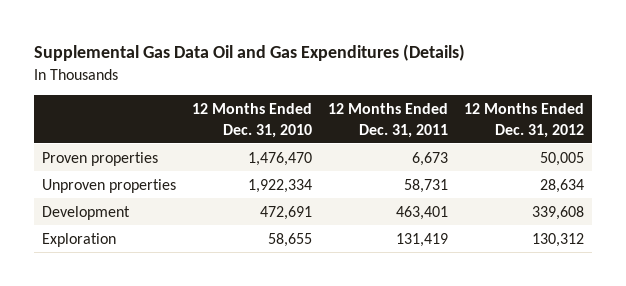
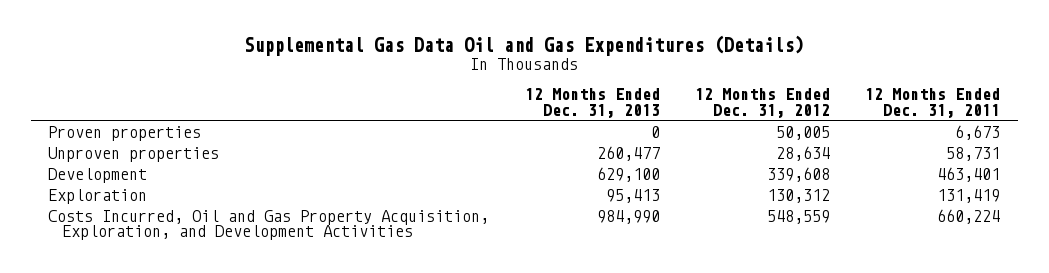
[191,103,312,138] 12 Months Ended Dec. 31, 2010 -> none
none -> [524,88,660,118] 12 Months Ended Dec. 31, 2013
none -> [48,209,490,241] Costs Incurred, Oil and Gas Property Acquisition, Exploration, and Development Activities

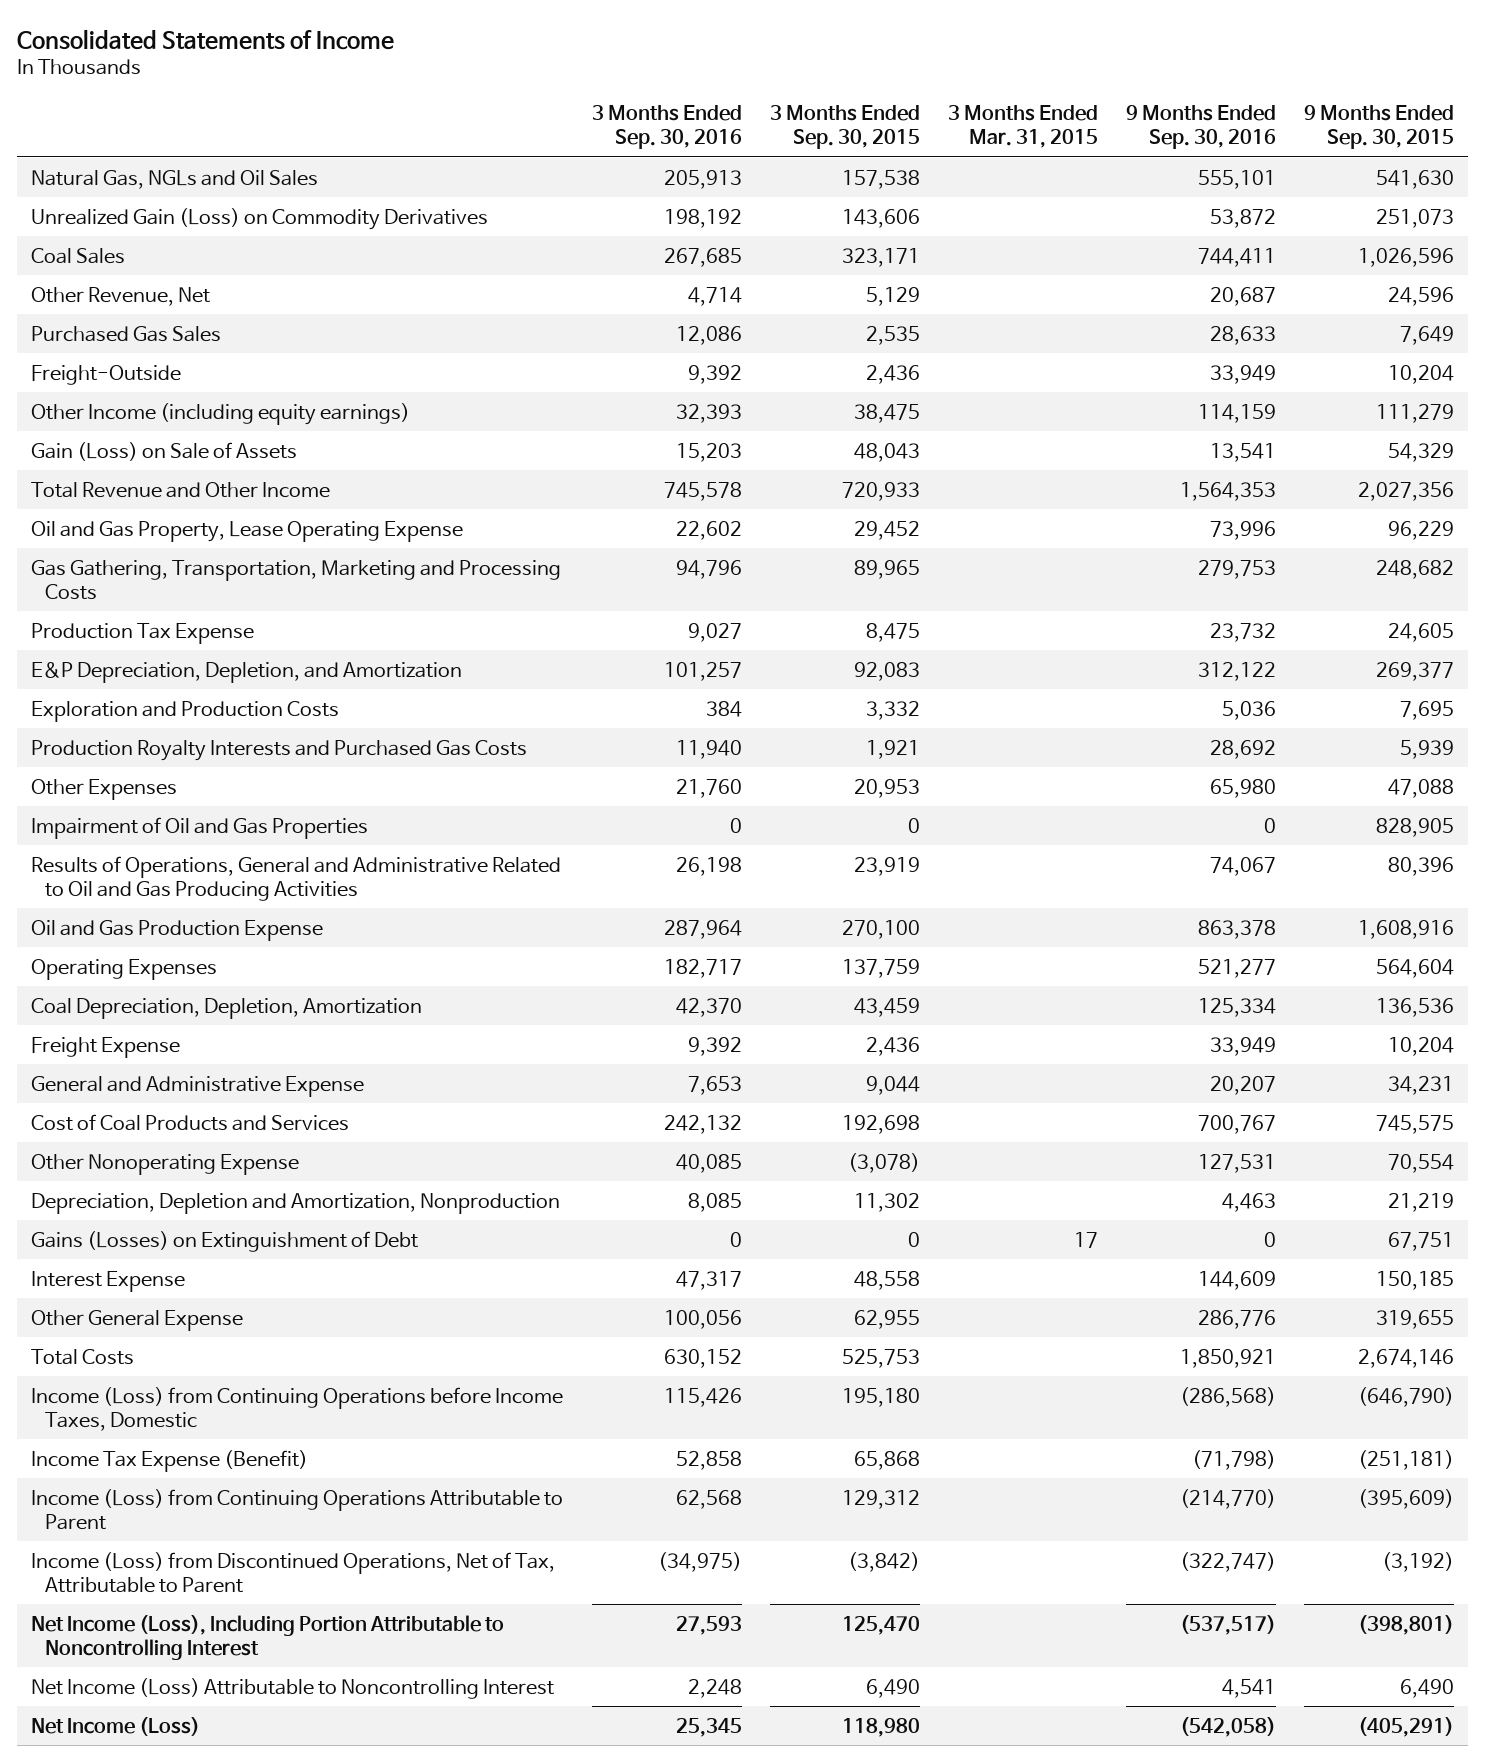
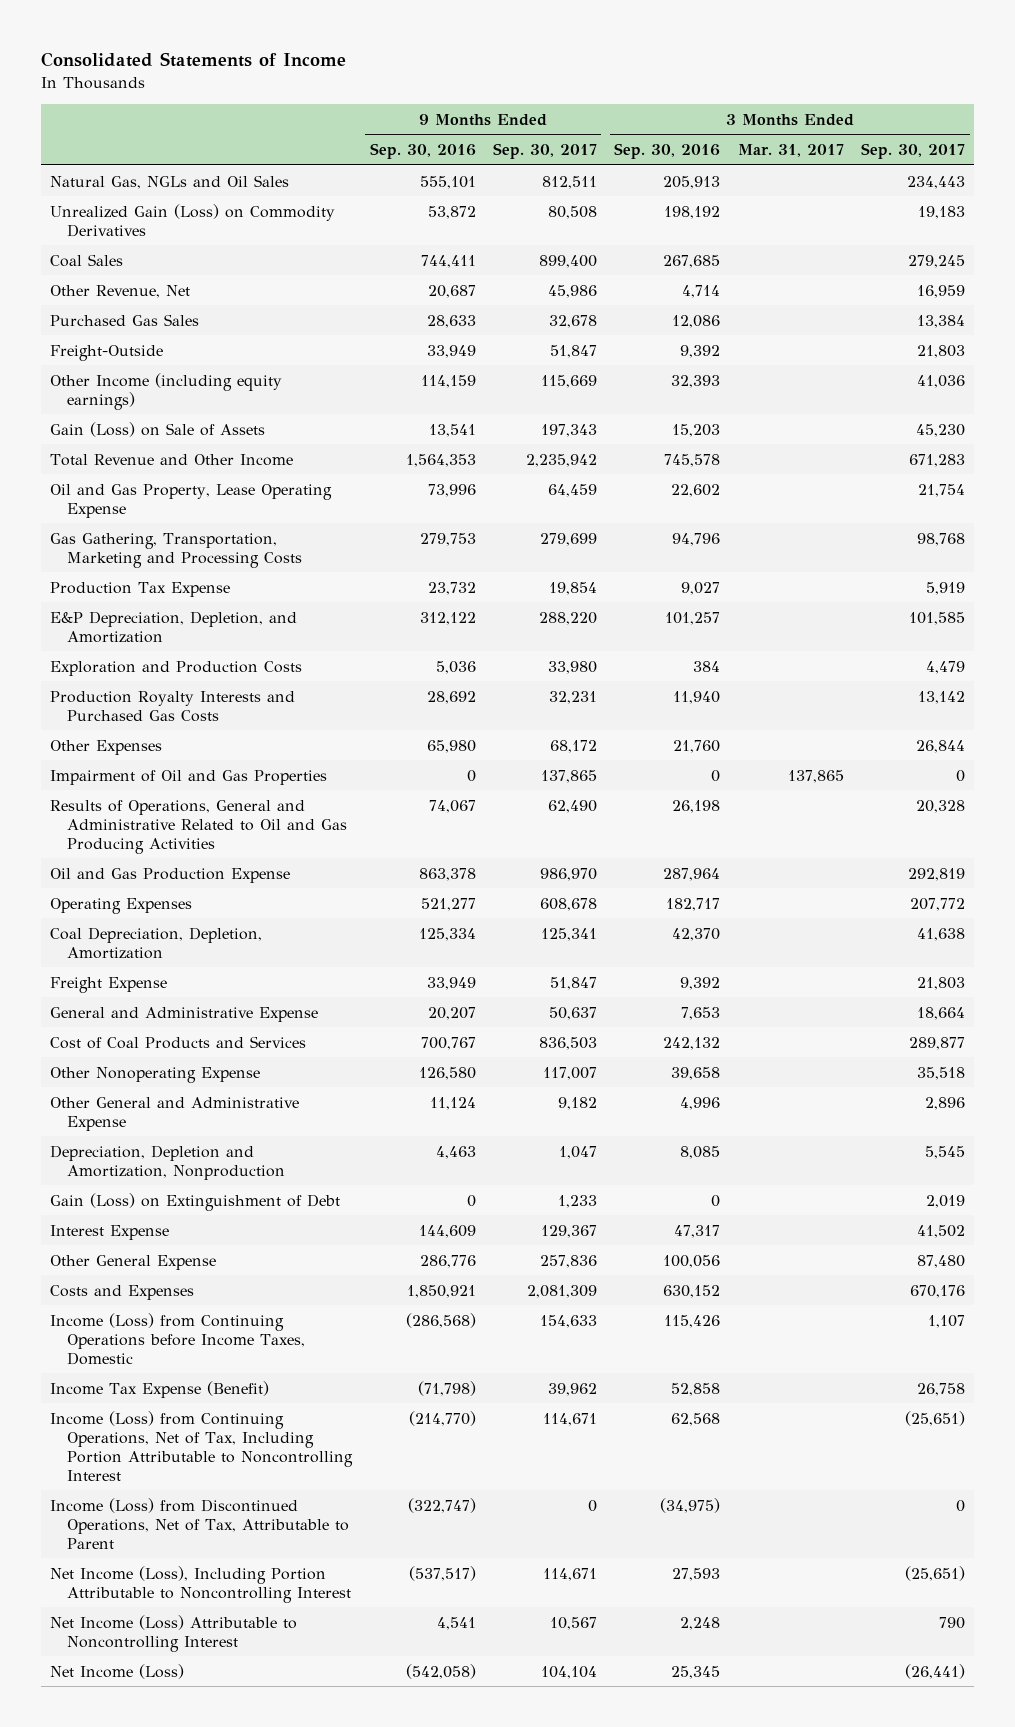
[769,105,920,150] 3 Months Ended Sep. 30, 2015 -> none
[947,105,1098,149] 3 Months Ended Mar. 31, 2015 -> none
[1304,105,1455,150] 9 Months Ended Sep. 30, 2015 -> none
none -> [492,142,597,159] Sep. 30, 2017
none -> [737,143,844,157] Mar. 31, 2017
none -> [861,142,966,159] Sep. 30, 2017
[675,1153,742,1173] 40,085 -> [671,1066,721,1080] 39,658
[1198,1153,1277,1173] 127,531 -> [418,1066,476,1080] 126,580
none -> [50,1096,300,1131] Other General and Administrative Expense
[31,1230,419,1252] Gains (Losses) on Extinguishment of Debt -> [50,1192,341,1211] Gain (Loss) on Extinguishment of Debt
[31,1348,135,1365] Total Costs -> [50,1284,195,1300] Costs and Expenses
[31,1488,564,1530] Income (Loss) from Continuing Operations Attributable to Parent -> [50,1410,354,1481] Income (Loss) from Continuing Operations, Net of Tax, Including Portion Attributable to Noncontrolling Interest

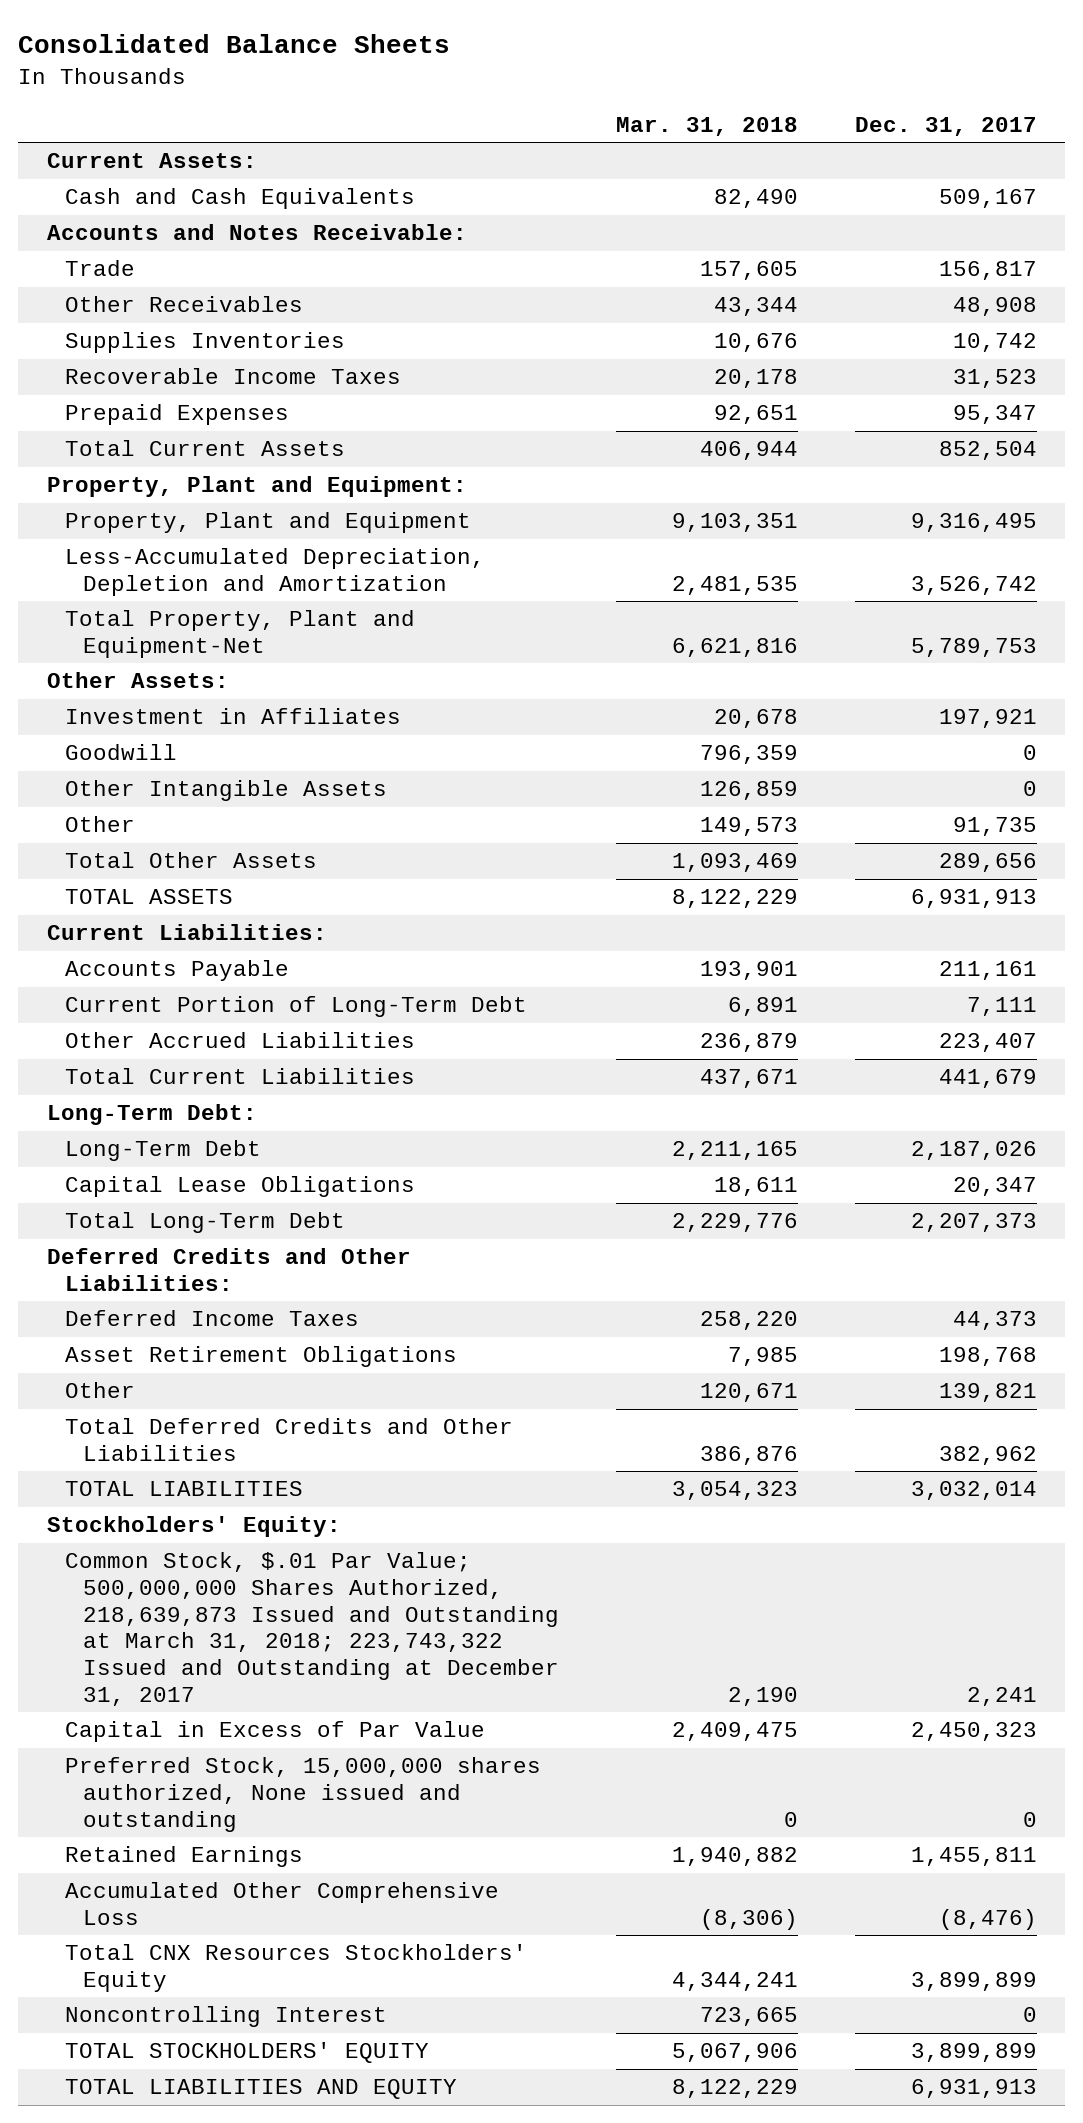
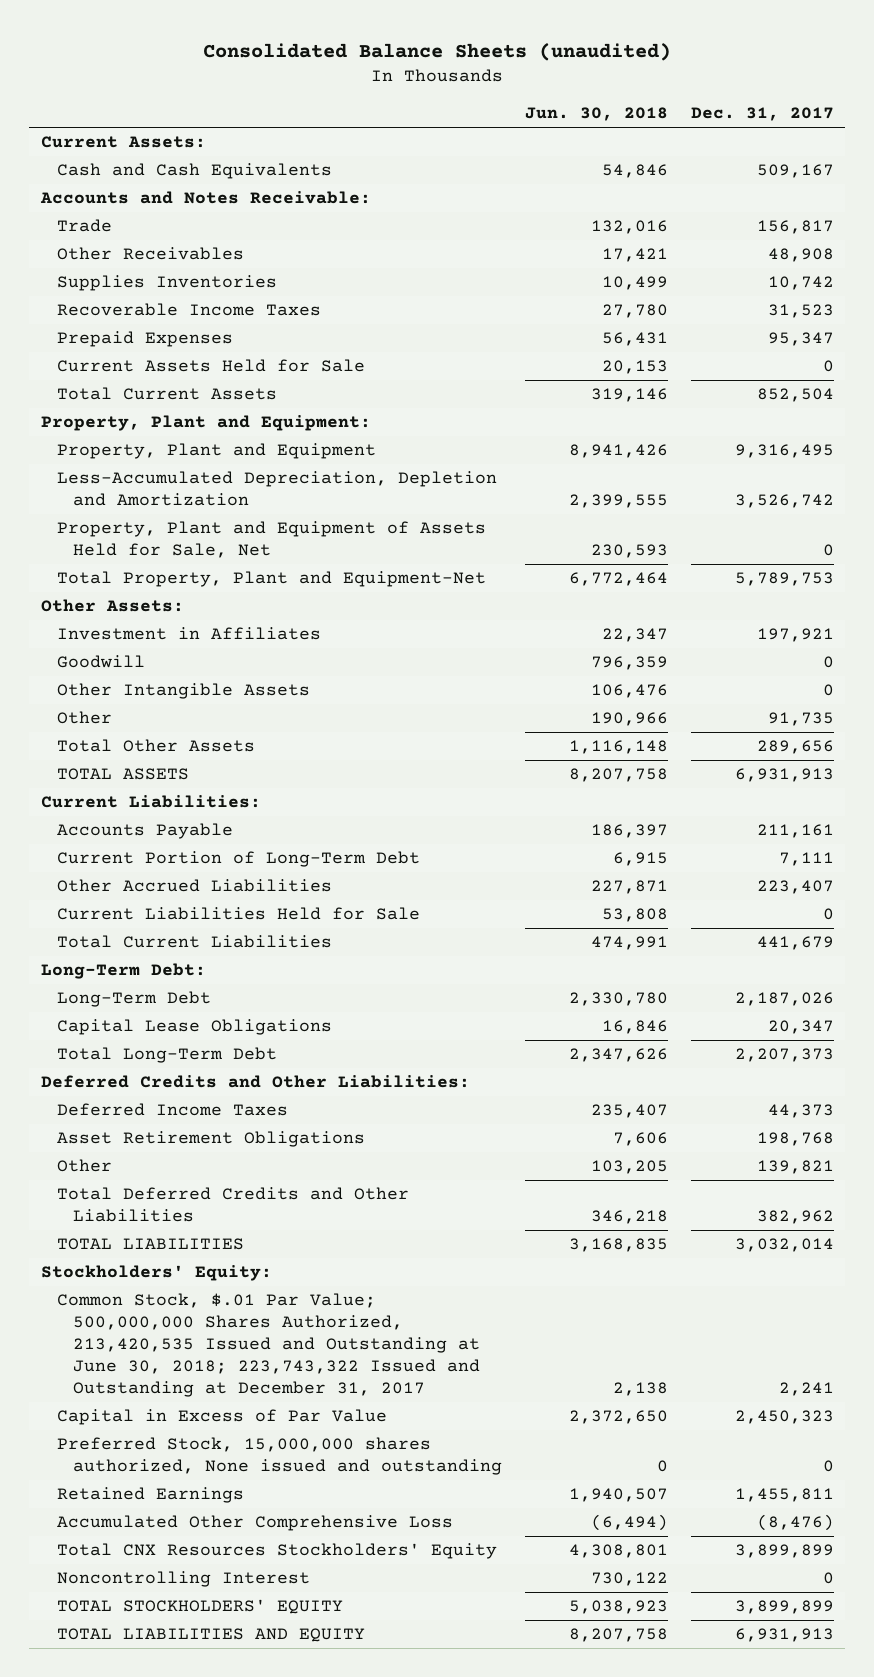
[18,34,451,54] Consolidated Balance Sheets -> [203,42,672,61] Consolidated Balance Sheets (unaudited)
[615,117,798,137] Mar. 31, 2018 -> none
none -> [524,107,668,122] Jun. 30, 2018
none -> [56,359,365,373] Current Assets Held for Sale
none -> [56,521,486,559] Property, Plant and Equipment of Assets Held for Sale, Net
none -> [56,907,420,921] Current Liabilities Held for Sale
[64,1552,559,1706] Common Stock, $.01 Par Value; 500,000,000 Shares Authorized, 218,639,873 Issued and Outstanding at March 31, 2018; 223,743,322 Issued and Outstanding at December 31, 2017 -> [56,1293,480,1398] Common Stock, $.01 Par Value; 500,000,000 Shares Authorized, 213,420,535 Issued and Outstanding at June 30, 2018; 223,743,322 Issued and Outstanding at December 31, 2017

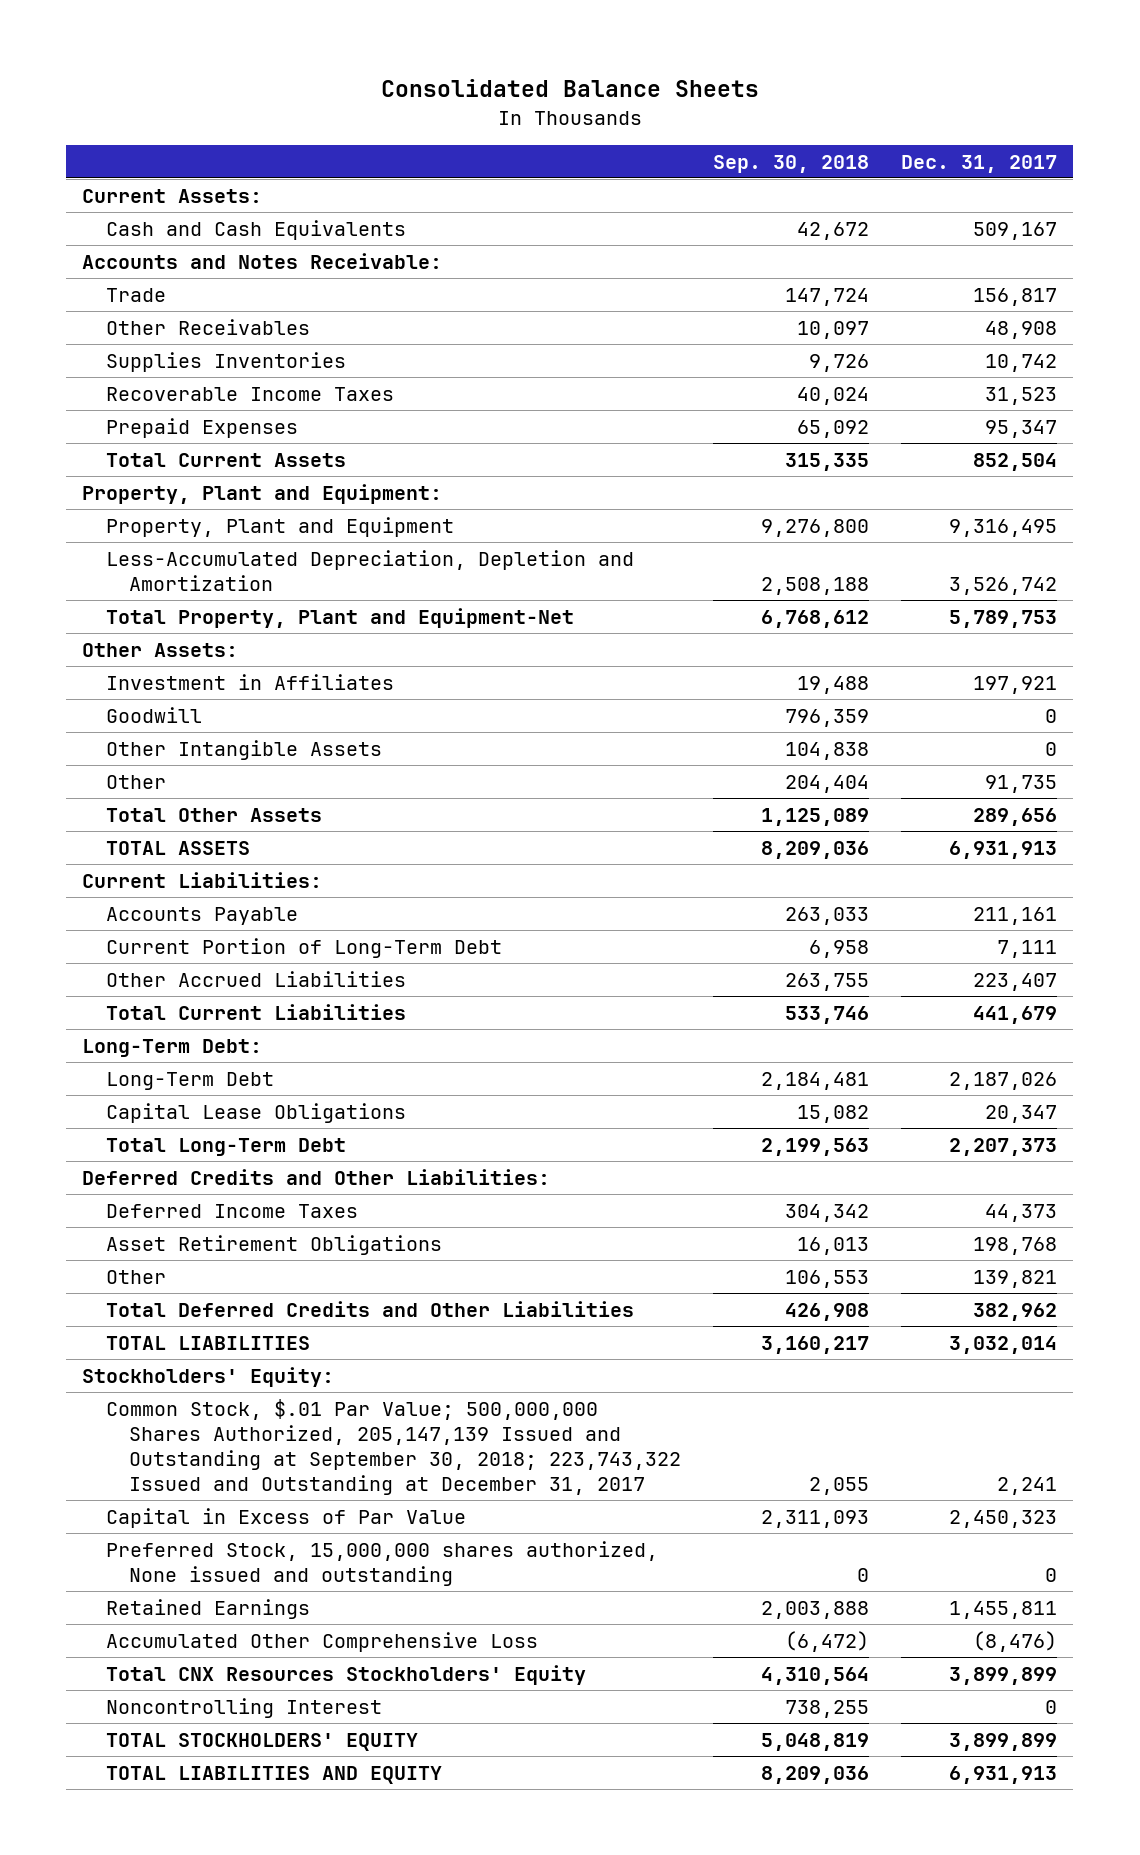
[203,42,672,61] Consolidated Balance Sheets (unaudited) -> [380,79,759,98] Consolidated Balance Sheets
[524,107,668,122] Jun. 30, 2018 -> none
none -> [713,154,870,173] Sep. 30, 2018
[56,359,365,373] Current Assets Held for Sale -> none
[56,521,486,559] Property, Plant and Equipment of Assets Held for Sale, Net -> none
[56,907,420,921] Current Liabilities Held for Sale -> none
[56,1293,480,1398] Common Stock, $.01 Par Value; 500,000,000 Shares Authorized, 213,420,535 Issued and Outstanding at June 30, 2018; 223,743,322 Issued and Outstanding at December 31, 2017 -> [105,1398,682,1496] Common Stock, $.01 Par Value; 500,000,000 Shares Authorized, 205,147,139 Issued and Outstanding at September 30, 2018; 223,743,322 Issued and Outstanding at December 31, 2017

